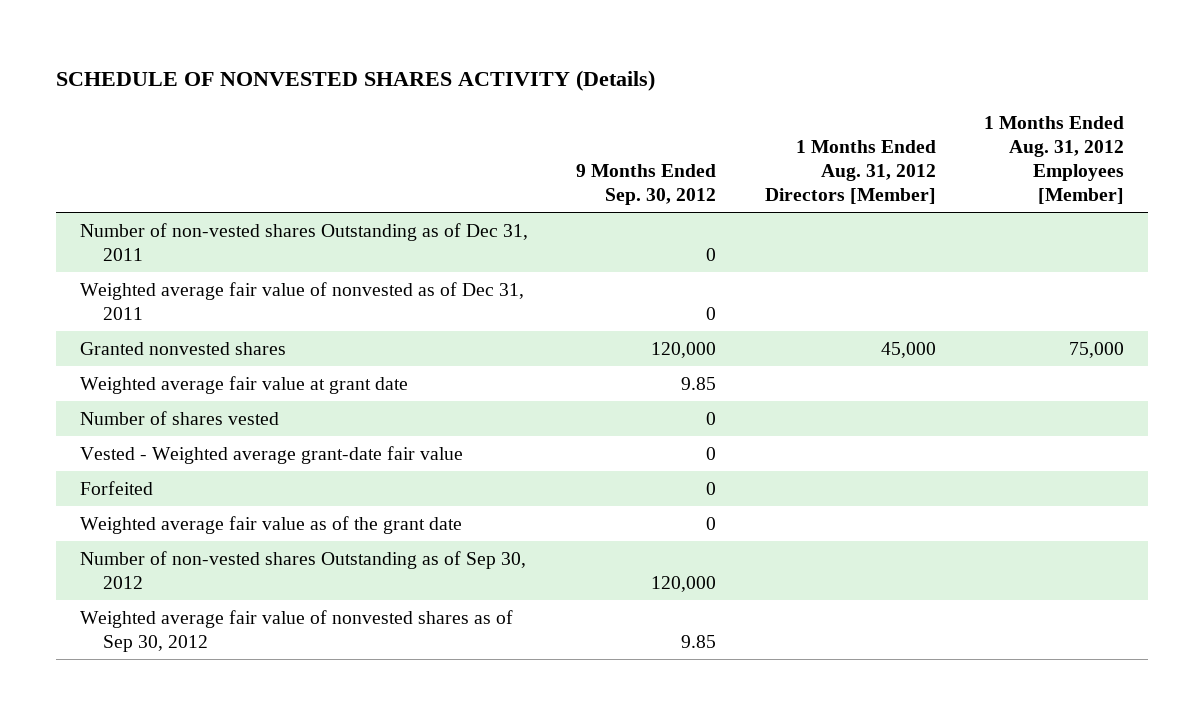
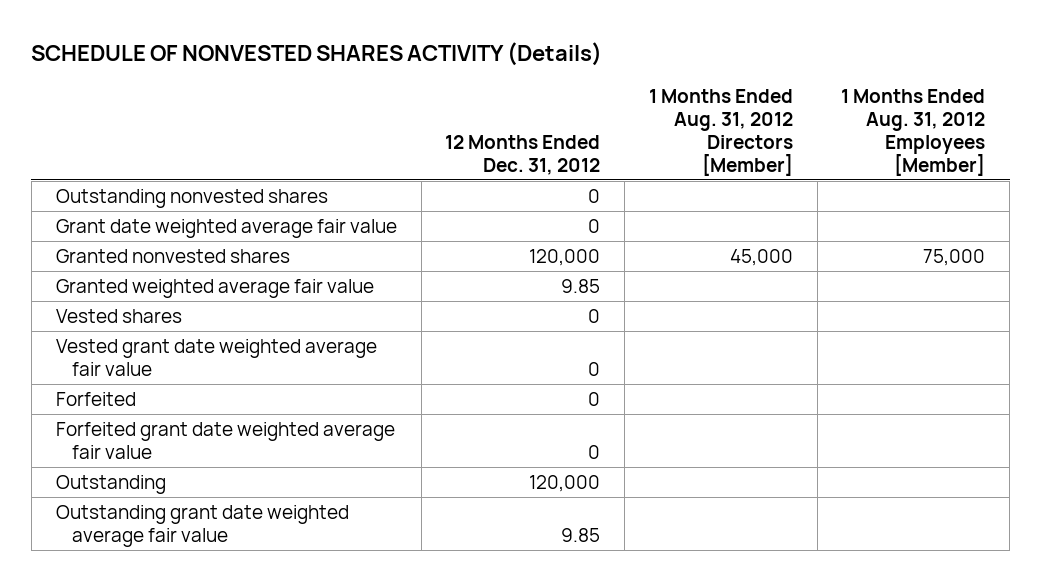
[576,164,717,206] 9 Months Ended Sep. 30, 2012 -> none
none -> [445,134,601,175] 12 Months Ended Dec. 31, 2012
[80,222,529,261] Number of non-vested shares Outstanding as of Dec 31, 2011 -> [55,189,328,209] Outstanding nonvested shares
[80,281,525,320] Weighted average fair value of nonvested as of Dec 31, 2011 -> [55,219,397,239] Grant date weighted average fair value
[80,375,409,394] Weighted average fair value at grant date -> [55,279,374,299] Granted weighted average fair value
[80,410,280,425] Number of shares vested -> [55,309,182,324] Vested shares
[80,445,464,464] Vested - Weighted average grant-date fair value -> [55,339,377,377] Vested grant date weighted average fair value
[80,515,463,534] Weighted average fair value as of the grant date -> [55,422,395,460] Forfeited grant date weighted average fair value
[80,550,527,589] Number of non-vested shares Outstanding as of Sep 30, 2012 -> [55,475,166,495] Outstanding
[80,609,514,652] Weighted average fair value of nonvested shares as of Sep 30, 2012 -> [55,505,349,548] Outstanding grant date weighted average fair value

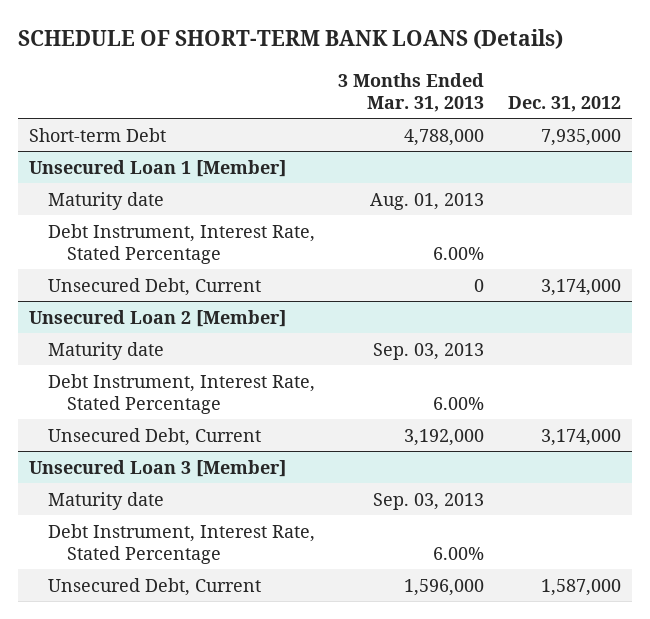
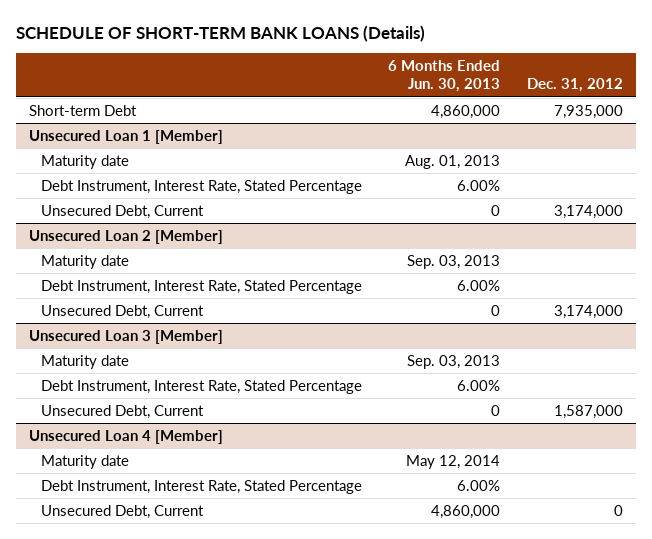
[338,72,485,112] 3 Months Ended Mar. 31, 2013 -> none
none -> [388,59,501,93] 6 Months Ended Jun. 30, 2013
none -> [29,429,224,444] Unsecured Loan 4 [Member]
none -> [41,454,130,469] Maturity date
none -> [41,479,363,494] Debt Instrument, Interest Rate, Stated Percentage
none -> [41,504,205,519] Unsecured Debt, Current

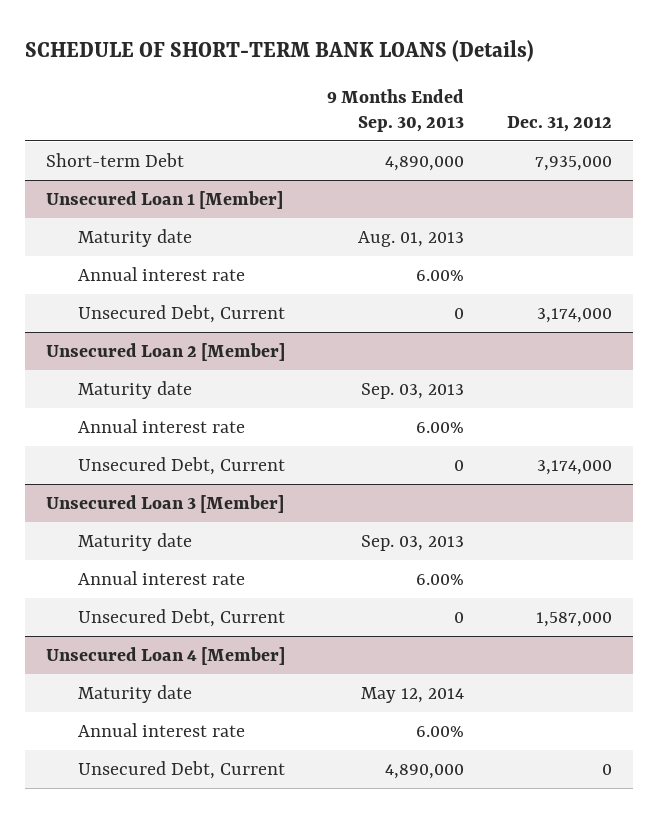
[388,59,501,93] 6 Months Ended Jun. 30, 2013 -> none
none -> [327,89,465,132] 9 Months Ended Sep. 30, 2013
[41,179,363,194] Debt Instrument, Interest Rate, Stated Percentage -> [78,266,246,281] Annual interest rate
[41,279,363,294] Debt Instrument, Interest Rate, Stated Percentage -> [78,418,246,433] Annual interest rate
[41,379,363,394] Debt Instrument, Interest Rate, Stated Percentage -> [78,570,246,585] Annual interest rate
[41,479,363,494] Debt Instrument, Interest Rate, Stated Percentage -> [78,722,246,737] Annual interest rate

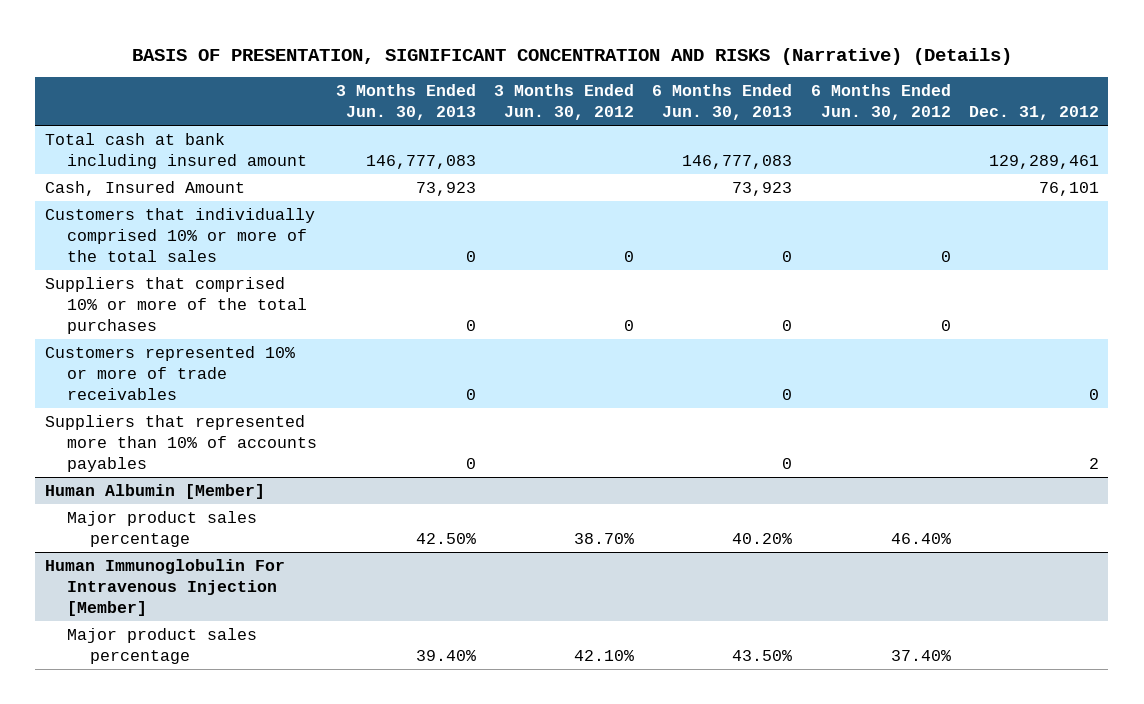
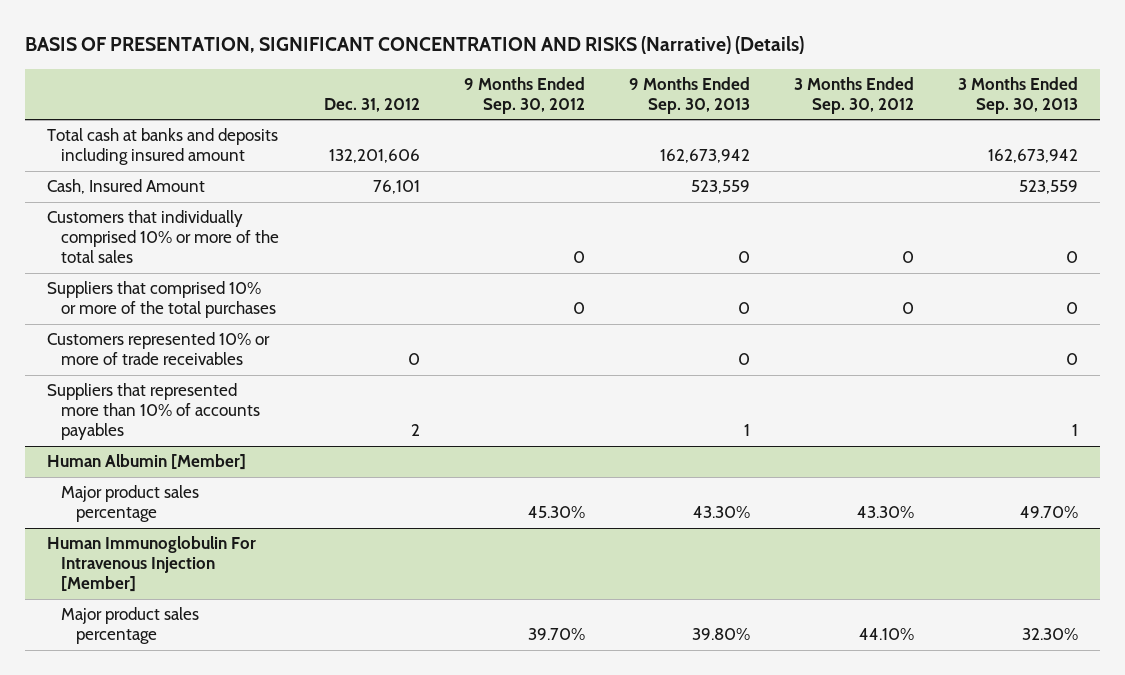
[335,84,476,121] 3 Months Ended Jun. 30, 2013 -> none
[493,84,634,121] 3 Months Ended Jun. 30, 2012 -> none
[652,84,793,121] 6 Months Ended Jun. 30, 2013 -> none
[810,84,951,121] 6 Months Ended Jun. 30, 2012 -> none
none -> [463,76,585,114] 9 Months Ended Sep. 30, 2012
none -> [628,76,750,114] 9 Months Ended Sep. 30, 2013
none -> [793,76,914,114] 3 Months Ended Sep. 30, 2012
none -> [957,76,1078,114] 3 Months Ended Sep. 30, 2013
[44,133,308,169] Total cash at bank including insured amount -> [46,128,278,166] Total cash at banks and deposits including insured amount
[989,154,1100,169] 129,289,461 -> [328,149,420,164] 132,201,606

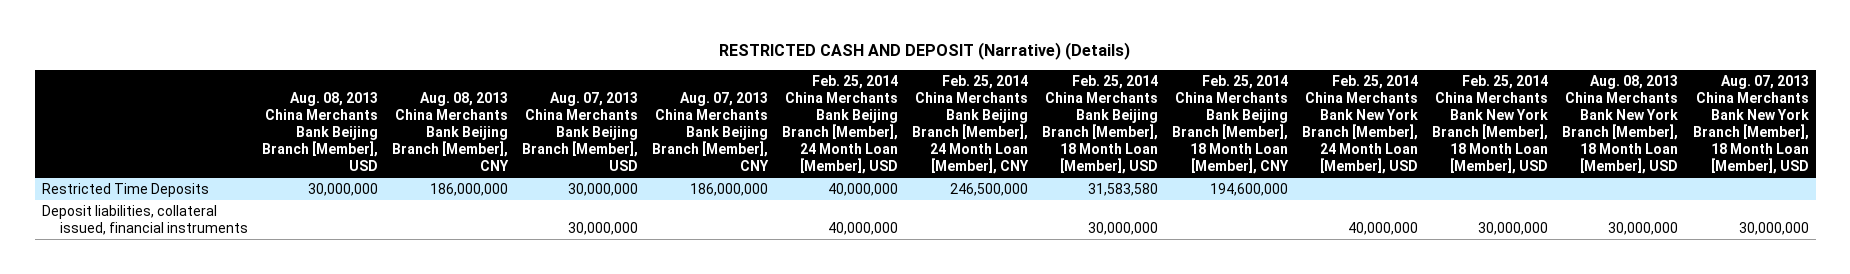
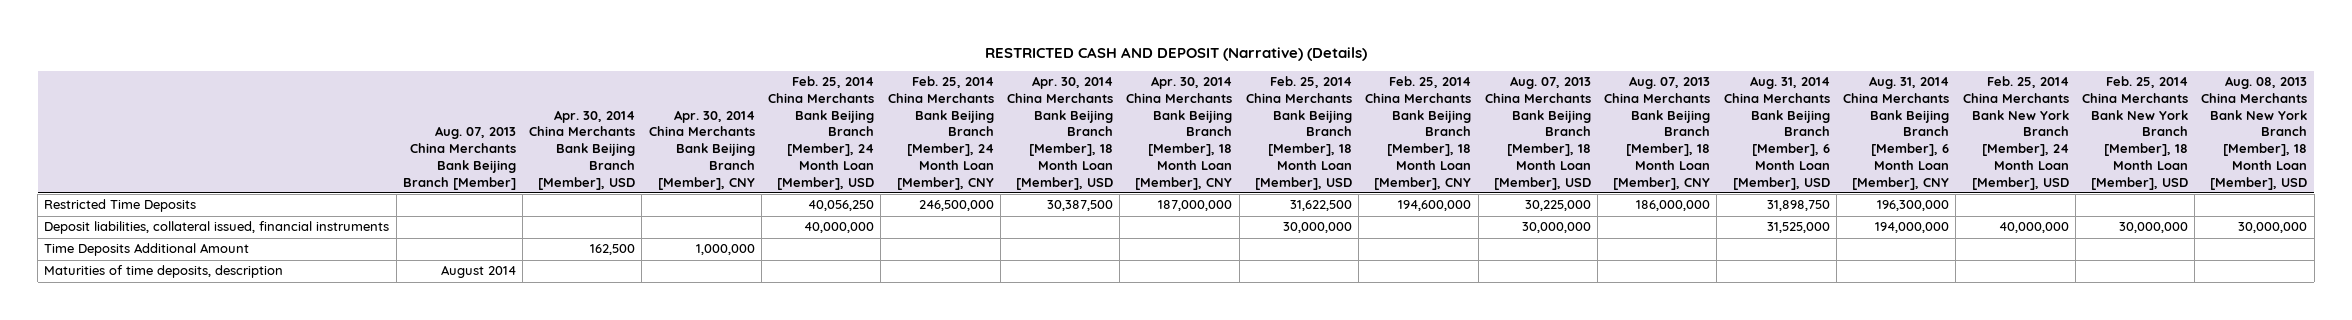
[261,91,378,171] Aug. 08, 2013 China Merchants Bank Beijing Branch [Member], USD -> none
[391,91,509,171] Aug. 08, 2013 China Merchants Bank Beijing Branch [Member], CNY -> none
[521,91,638,171] Aug. 07, 2013 China Merchants Bank Beijing Branch [Member], USD -> none
[651,91,769,171] Aug. 07, 2013 China Merchants Bank Beijing Branch [Member], CNY -> none
[1692,74,1809,174] Aug. 07, 2013 China Merchants Bank New York Branch [Member], 18 Month Loan [Member], USD -> none
none -> [402,126,516,190] Aug. 07, 2013 China Merchants Bank Beijing Branch [Member]
none -> [529,109,636,190] Apr. 30, 2014 China Merchants Bank Beijing Branch [Member], USD
none -> [648,109,755,190] Apr. 30, 2014 China Merchants Bank Beijing Branch [Member], CNY
none -> [1006,76,1113,190] Apr. 30, 2014 China Merchants Bank Beijing Branch [Member], 18 Month Loan [Member], USD
none -> [1126,76,1233,190] Apr. 30, 2014 China Merchants Bank Beijing Branch [Member], 18 Month Loan [Member], CNY
none -> [1484,76,1591,190] Aug. 07, 2013 China Merchants Bank Beijing Branch [Member], 18 Month Loan [Member], USD
none -> [1604,76,1711,190] Aug. 07, 2013 China Merchants Bank Beijing Branch [Member], 18 Month Loan [Member], CNY
none -> [1723,76,1830,190] Aug. 31, 2014 China Merchants Bank Beijing Branch [Member], 6 Month Loan [Member], USD
none -> [1843,76,1950,190] Aug. 31, 2014 China Merchants Bank Beijing Branch [Member], 6 Month Loan [Member], CNY
[828,182,899,196] 40,000,000 -> [808,200,875,212] 40,056,250
[1088,182,1159,196] 31,583,580 -> [1289,200,1352,212] 31,622,500
none -> [44,243,250,257] Time Deposits Additional Amount
none -> [44,265,284,279] Maturities of time deposits, description

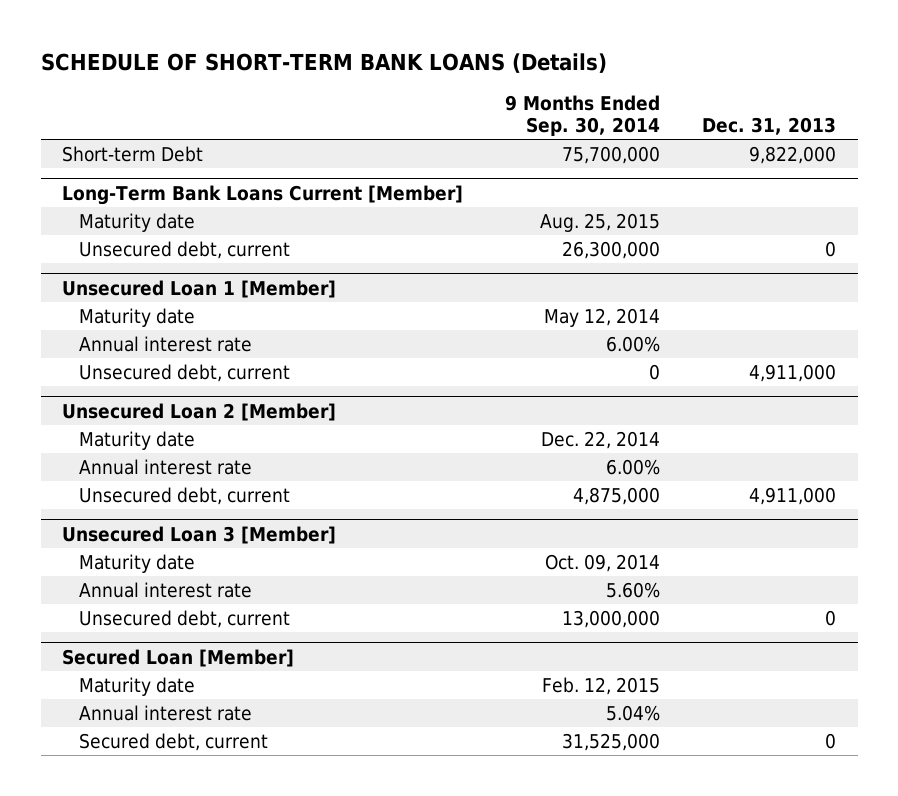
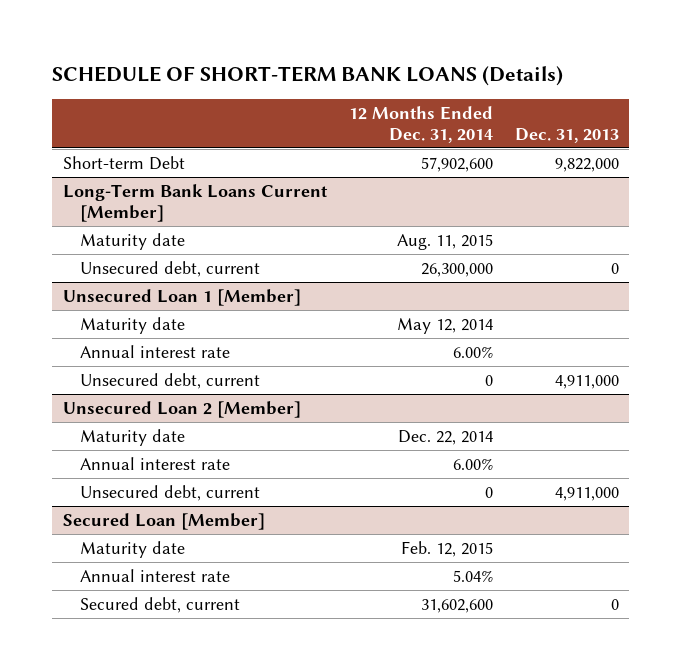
[505,95,661,137] 9 Months Ended Sep. 30, 2014 -> none
none -> [348,105,493,143] 12 Months Ended Dec. 31, 2014
[61,525,336,544] Unsecured Loan 3 [Member] -> none
[78,553,195,573] Maturity date -> none
[78,581,252,598] Annual interest rate -> none
[78,609,290,628] Unsecured debt, current -> none

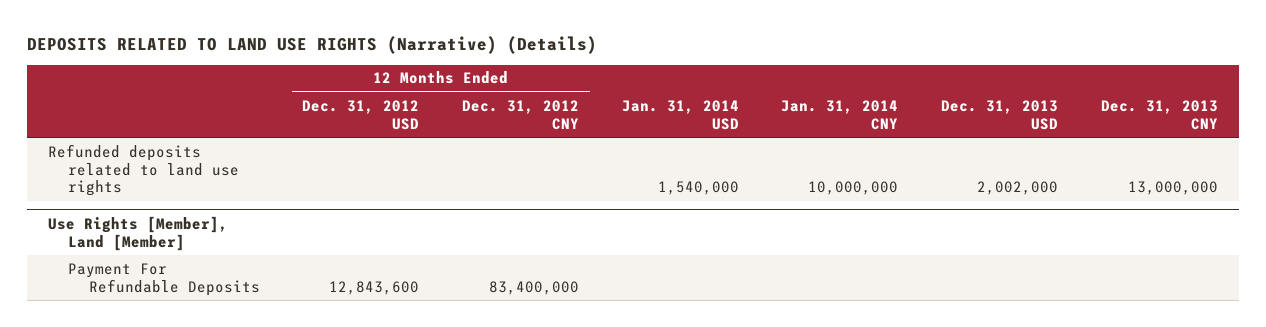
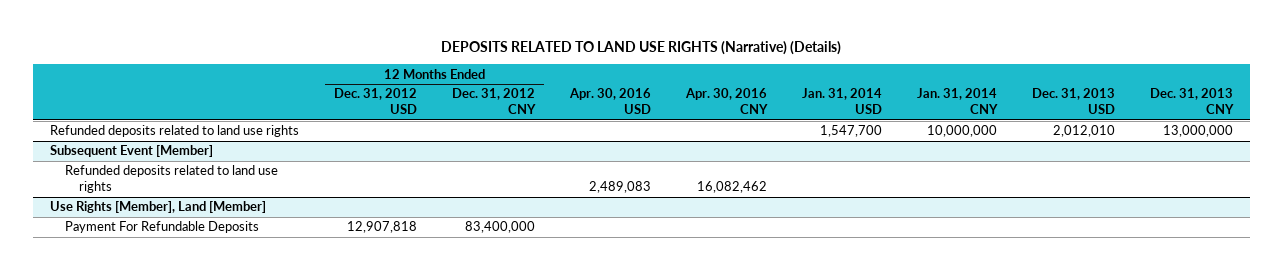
none -> [569,88,652,115] Apr. 30, 2016 USD
none -> [684,88,768,115] Apr. 30, 2016 CNY
[657,181,739,196] 1,540,000 -> [819,125,882,138] 1,547,700
[977,181,1059,196] 2,002,000 -> [1052,125,1115,138] 2,012,010
none -> [50,145,214,158] Subsequent Event [Member]
none -> [64,165,278,194] Refunded deposits related to land use rights
[329,280,420,295] 12,843,600 -> [347,221,418,234] 12,907,818

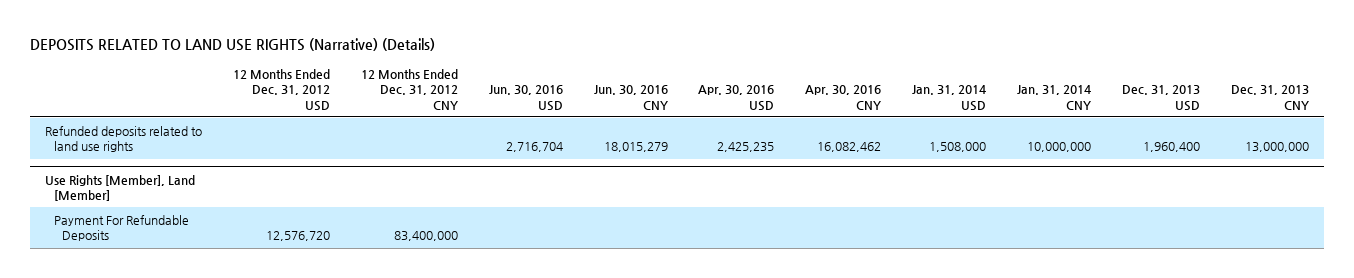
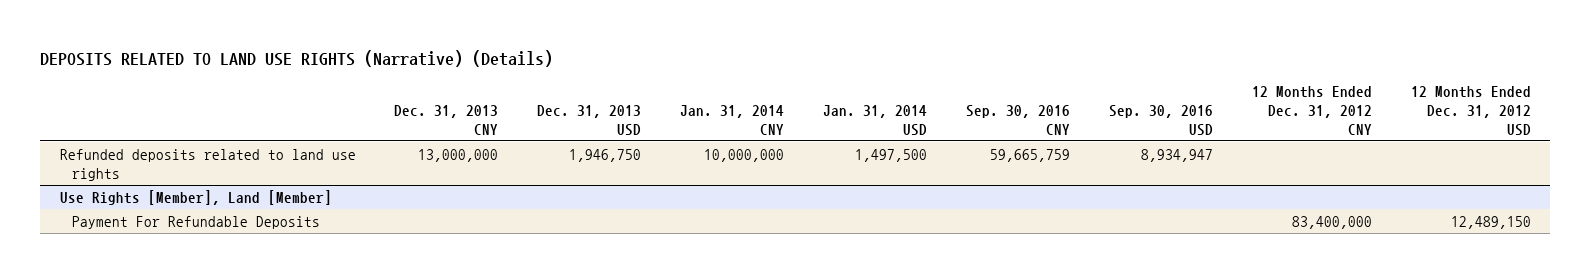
[488,85,563,111] Jun. 30, 2016 USD -> none
[593,85,668,110] Jun. 30, 2016 CNY -> none
[698,85,775,111] Apr. 30, 2016 USD -> none
[805,85,882,110] Apr. 30, 2016 CNY -> none
none -> [966,104,1071,135] Sep. 30, 2016 CNY
none -> [1108,104,1213,136] Sep. 30, 2016 USD
[929,142,987,153] 1,508,000 -> [855,148,928,162] 1,497,500
[1142,142,1200,153] 1,960,400 -> [569,148,642,162] 1,946,750
[265,231,330,242] 12,576,720 -> [1450,215,1531,229] 12,489,150

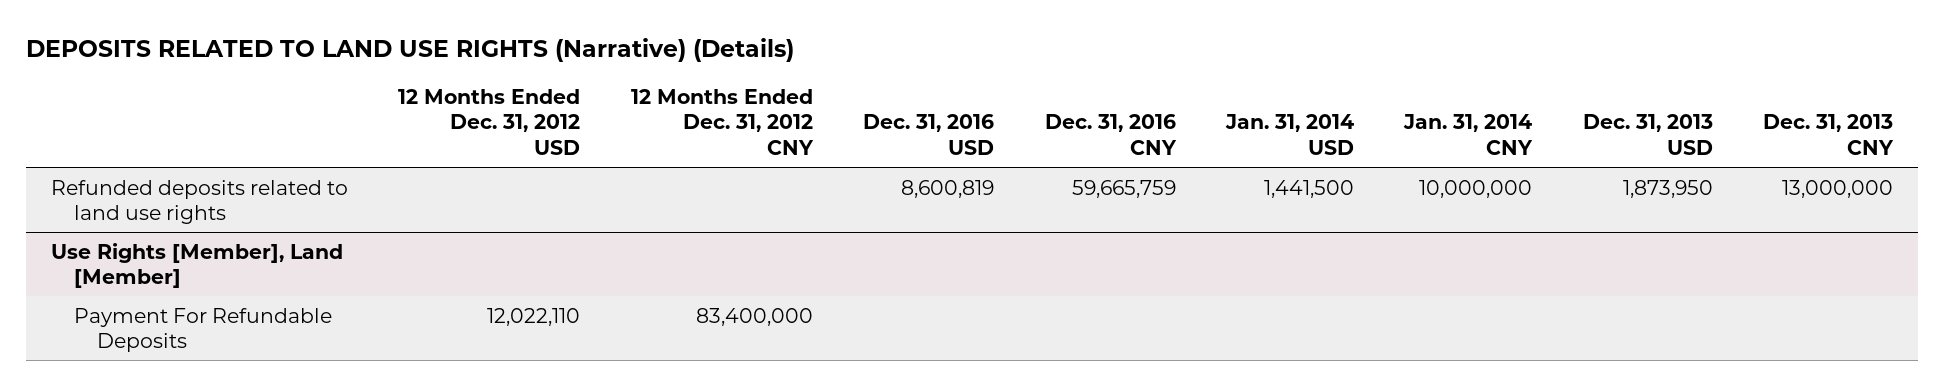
[966,104,1071,135] Sep. 30, 2016 CNY -> none
[1108,104,1213,136] Sep. 30, 2016 USD -> none
none -> [863,114,995,155] Dec. 31, 2016 USD
none -> [1044,114,1177,155] Dec. 31, 2016 CNY
[569,148,642,162] 1,946,750 -> [1622,179,1713,198] 1,873,950
[855,148,928,162] 1,497,500 -> [1263,179,1354,198] 1,441,500
[1450,215,1531,229] 12,489,150 -> [487,307,581,326] 12,022,110

